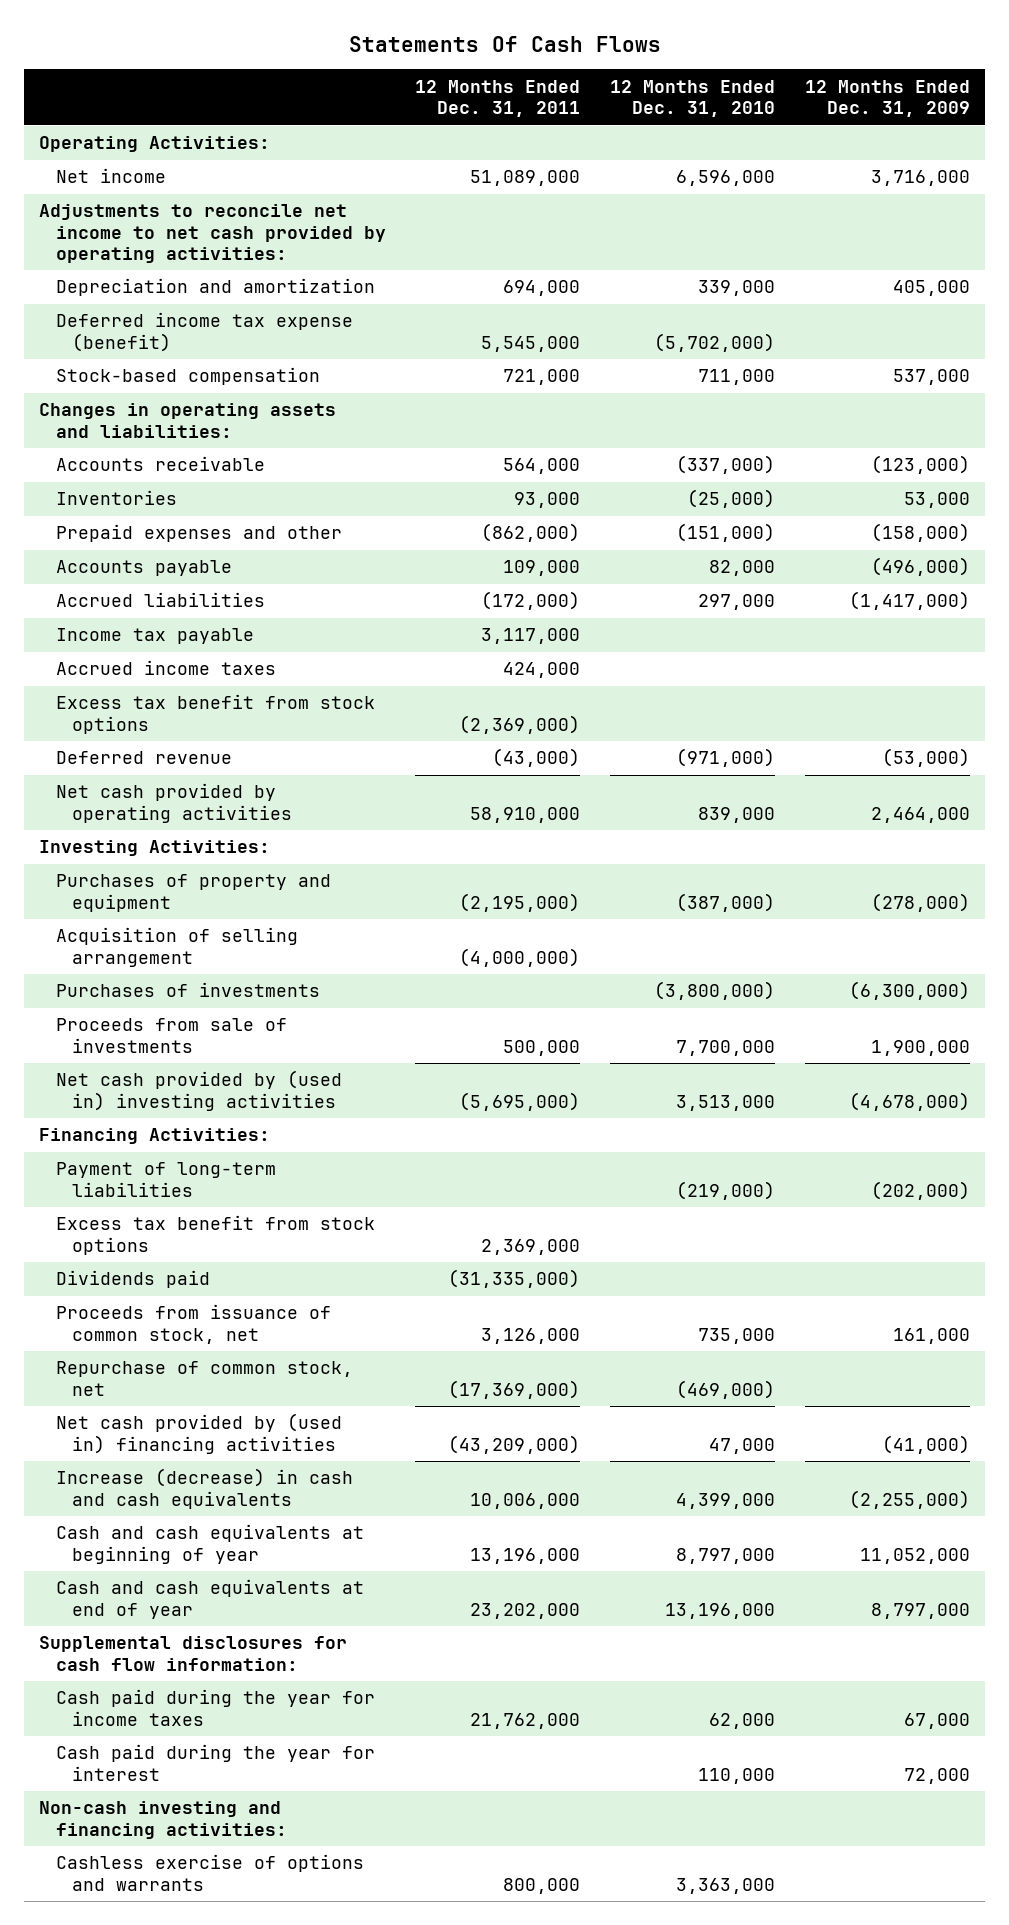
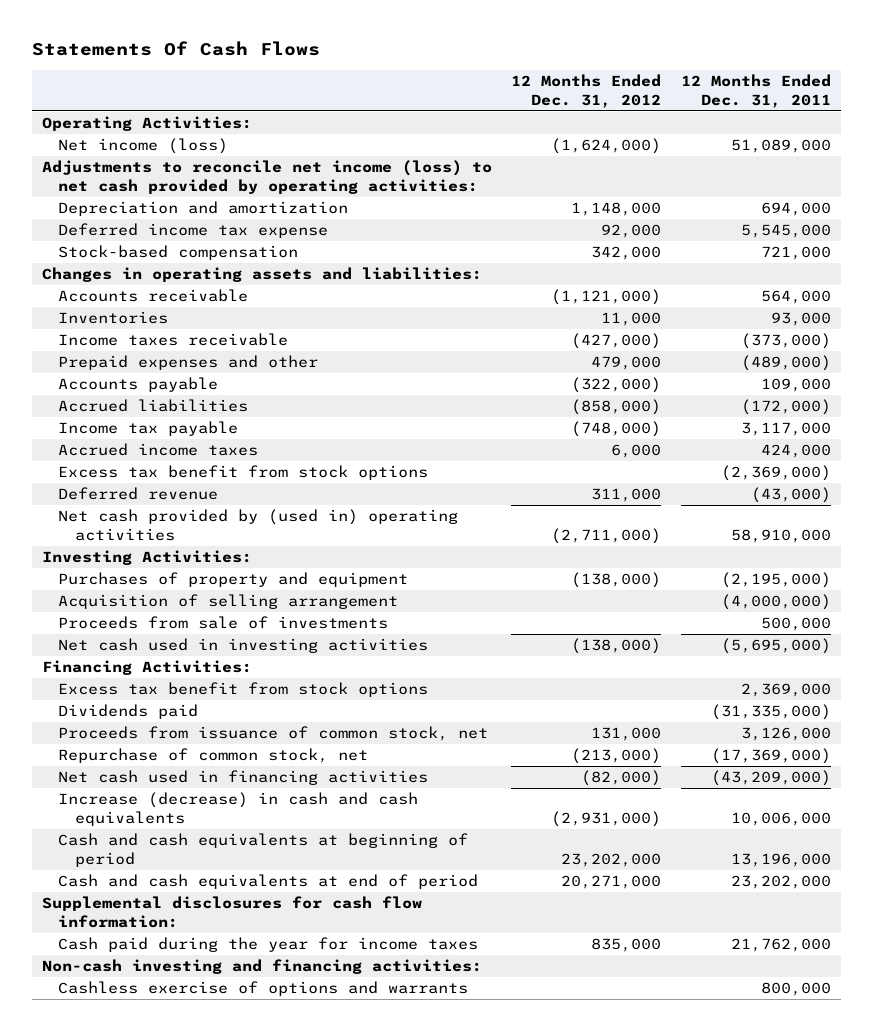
[610,79,776,118] 12 Months Ended Dec. 31, 2010 -> none
[805,79,971,118] 12 Months Ended Dec. 31, 2009 -> none
none -> [511,74,662,108] 12 Months Ended Dec. 31, 2012
[55,168,166,184] Net income -> [58,138,229,155] Net income (loss)
[39,204,386,263] Adjustments to reconcile net income to net cash provided by operating activities: -> [41,160,492,194] Adjustments to reconcile net income (loss) to net cash provided by operating activities:
[55,312,353,352] Deferred income tax expense (benefit) -> [58,223,329,239] Deferred income tax expense
none -> [58,333,289,347] Income taxes receivable
[481,523,581,543] (862,000) -> [740,355,831,372] (489,000)
[55,783,293,823] Net cash provided by operating activities -> [58,509,459,541] Net cash provided by (used in) operating activities
[55,982,320,998] Purchases of investments -> none
[55,1070,342,1111] Net cash provided by (used in) investing activities -> [58,638,429,654] Net cash used in investing activities
[55,1162,276,1197] Payment of long-term liabilities -> none
[55,1413,342,1454] Net cash provided by (used in) financing activities -> [58,770,429,786] Net cash used in financing activities
[55,1524,364,1564] Cash and cash equivalents at beginning of year -> [58,833,469,867] Cash and cash equivalents at beginning of period
[55,1579,364,1619] Cash and cash equivalents at end of year -> [58,874,479,890] Cash and cash equivalents at end of period
[55,1744,375,1781] Cash paid during the year for interest -> none

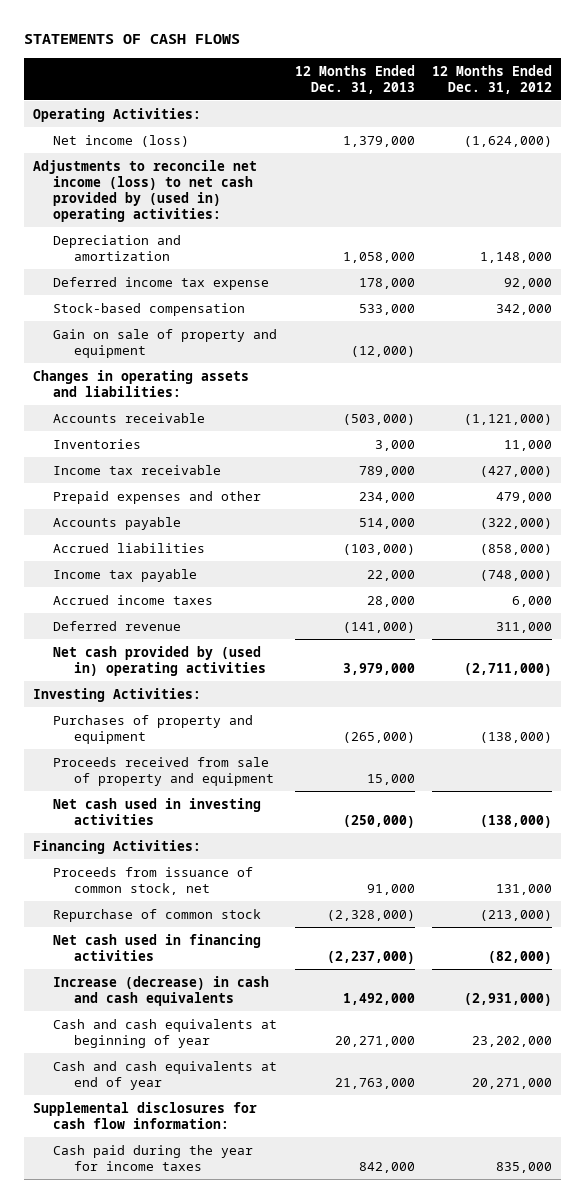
[32,41,321,57] Statements Of Cash Flows -> [23,34,240,45] STATEMENTS OF CASH FLOWS
[680,74,831,108] 12 Months Ended Dec. 31, 2011 -> none
none -> [294,64,415,94] 12 Months Ended Dec. 31, 2013
[41,160,492,194] Adjustments to reconcile net income (loss) to net cash provided by operating activities: -> [32,159,257,222] Adjustments to reconcile net income (loss) to net cash provided by (used in) operating activities:
none -> [53,328,278,358] Gain on sale of property and equipment
[58,333,289,347] Income taxes receivable -> [53,464,222,475] Income tax receivable
[58,465,429,481] Excess tax benefit from stock options -> none
[58,594,399,610] Acquisition of selling arrangement -> none
[58,616,389,630] Proceeds from sale of investments -> none
none -> [53,756,275,786] Proceeds received from sale of property and equipment
[58,682,429,698] Excess tax benefit from stock options -> none
[58,704,199,720] Dividends paid -> none
[58,748,369,764] Repurchase of common stock, net -> [53,908,262,922] Repurchase of common stock
[58,833,469,867] Cash and cash equivalents at beginning of period -> [53,1018,278,1048] Cash and cash equivalents at beginning of year
[58,874,479,890] Cash and cash equivalents at end of period -> [53,1060,278,1090] Cash and cash equivalents at end of year
[41,959,482,975] Non-cash investing and financing activities: -> none
[58,981,469,997] Cashless exercise of options and warrants -> none

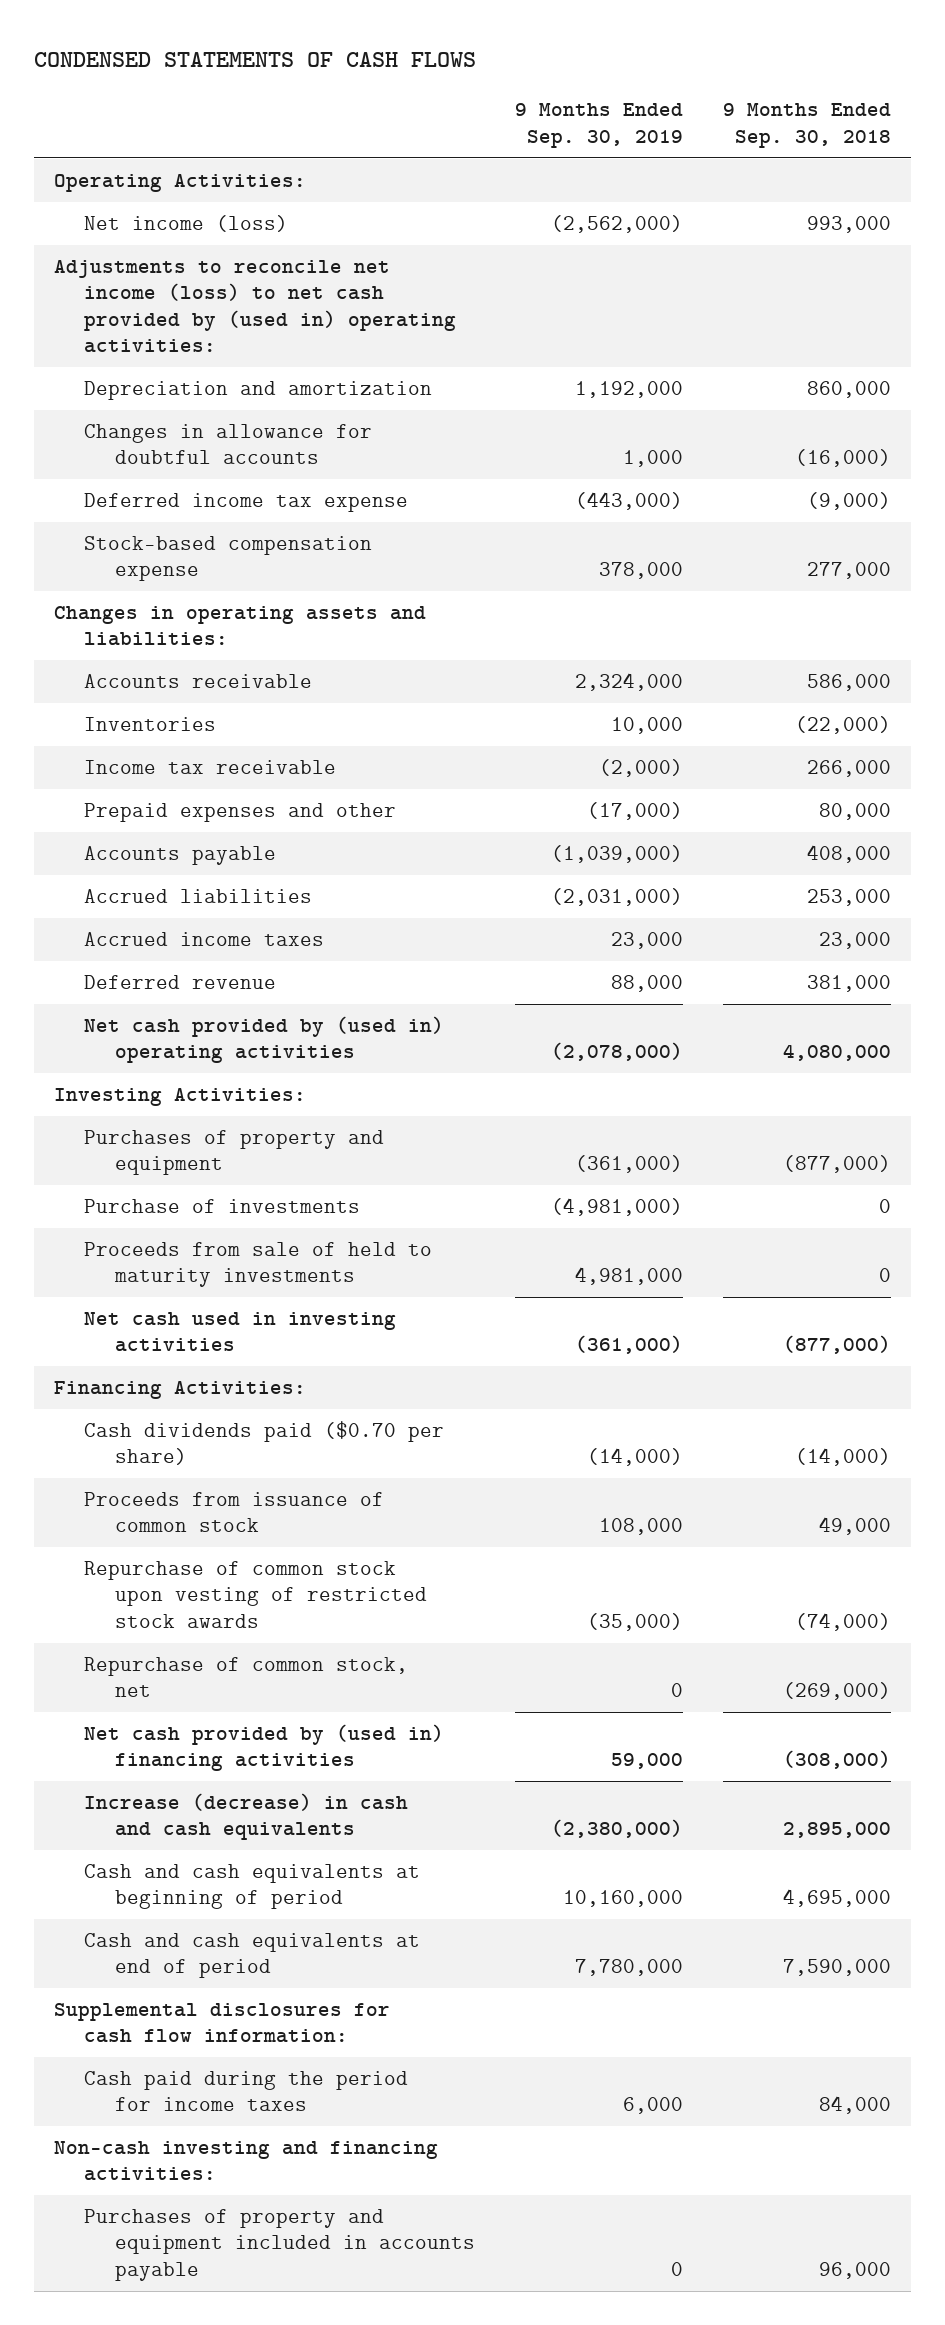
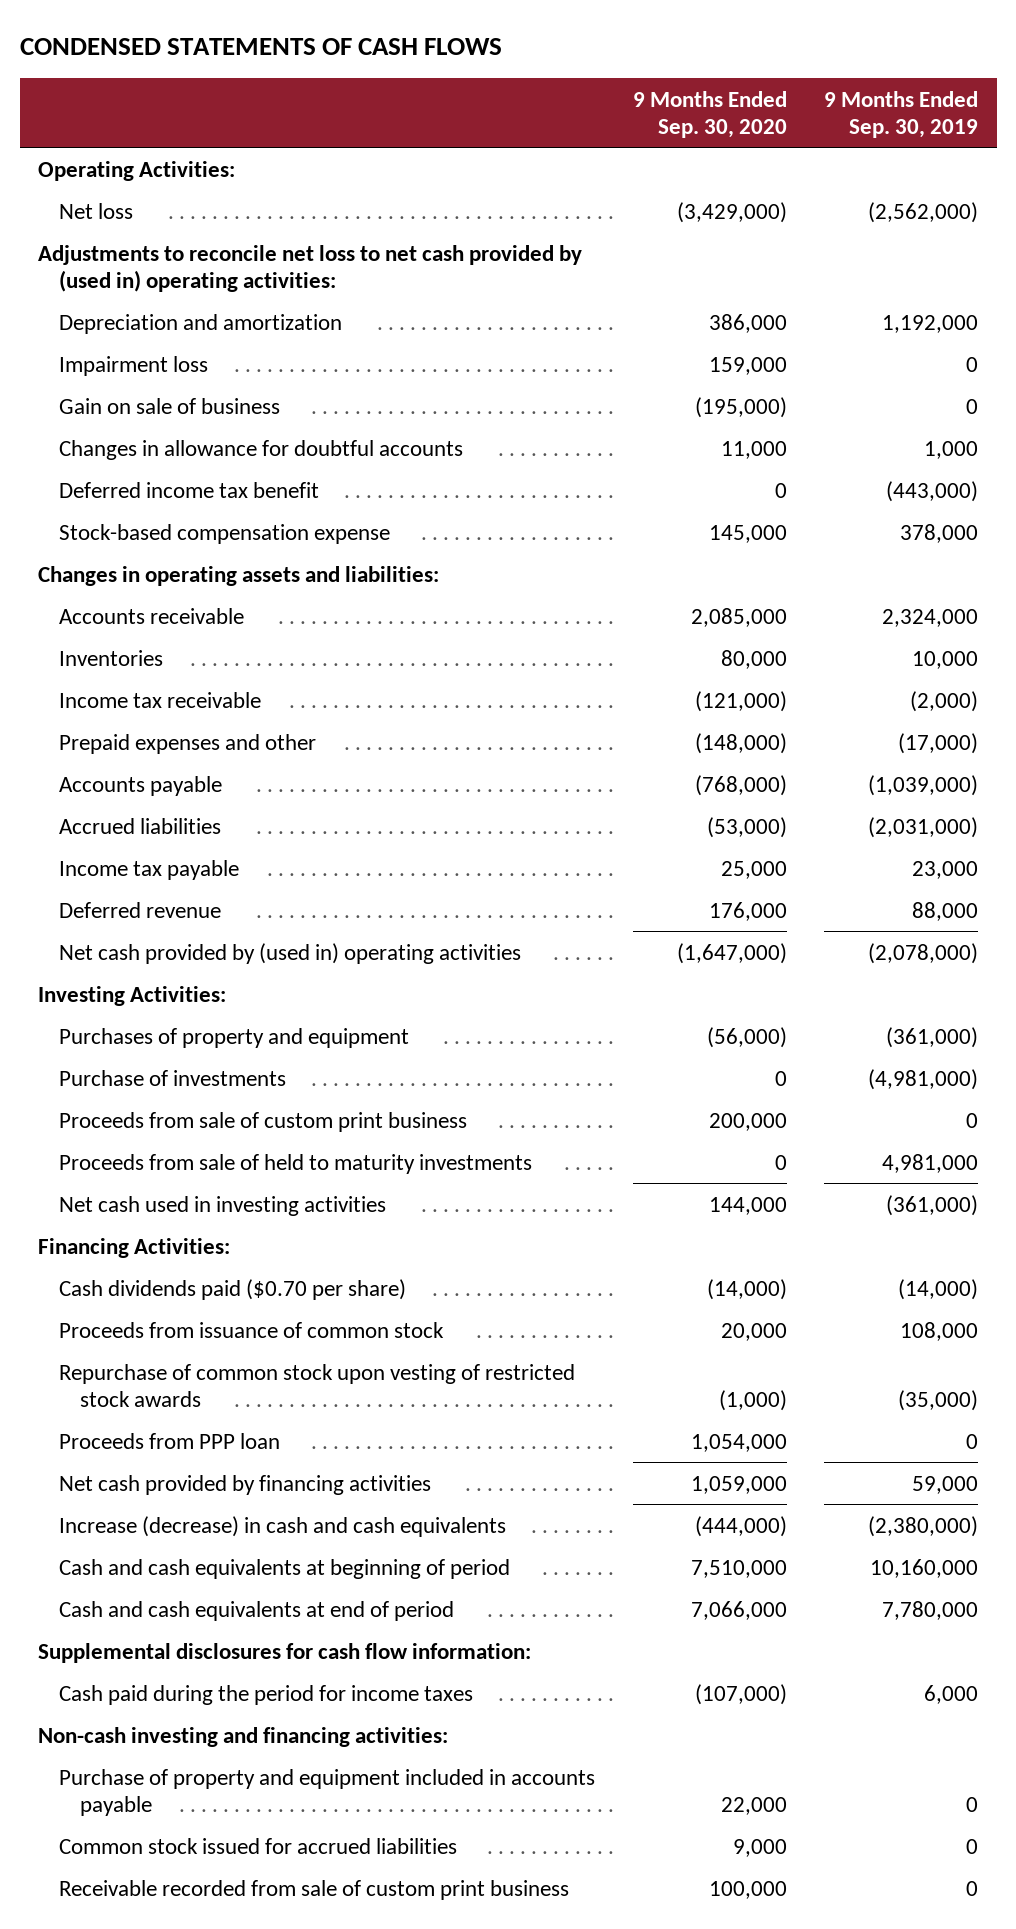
[722,103,891,148] 9 Months Ended Sep. 30, 2018 -> none
none -> [632,90,787,138] 9 Months Ended Sep. 30, 2020
[84,215,289,233] Net income (loss) -> [59,202,134,219] Net loss
[53,260,457,353] Adjustments to reconcile net income (loss) to net cash provided by (used in) operating activities: -> [38,244,583,292] Adjustments to reconcile net loss to net cash provided by (used in) operating activities:
none -> [59,355,209,376] Impairment loss
none -> [59,397,281,414] Gain on sale of business
[84,493,409,513] Deferred income tax expense -> [59,481,320,498] Deferred income tax benefit
[84,932,325,947] Accrued income taxes -> [59,859,240,880] Income tax payable
none -> [59,1111,468,1132] Proceeds from sale of custom print business
[84,1657,409,1698] Repurchase of common stock, net -> none
none -> [59,1432,281,1449] Proceeds from PPP loan
[84,1724,445,1772] Net cash provided by (used in) financing activities -> [59,1474,432,1495] Net cash provided by financing activities
[84,2209,476,2281] Purchases of property and equipment included in accounts payable -> [59,1768,596,1816] Purchase of property and equipment included in accounts payable
none -> [59,1837,458,1854] Common stock issued for accrued liabilities
none -> [59,1879,570,1900] Receivable recorded from sale of custom print business

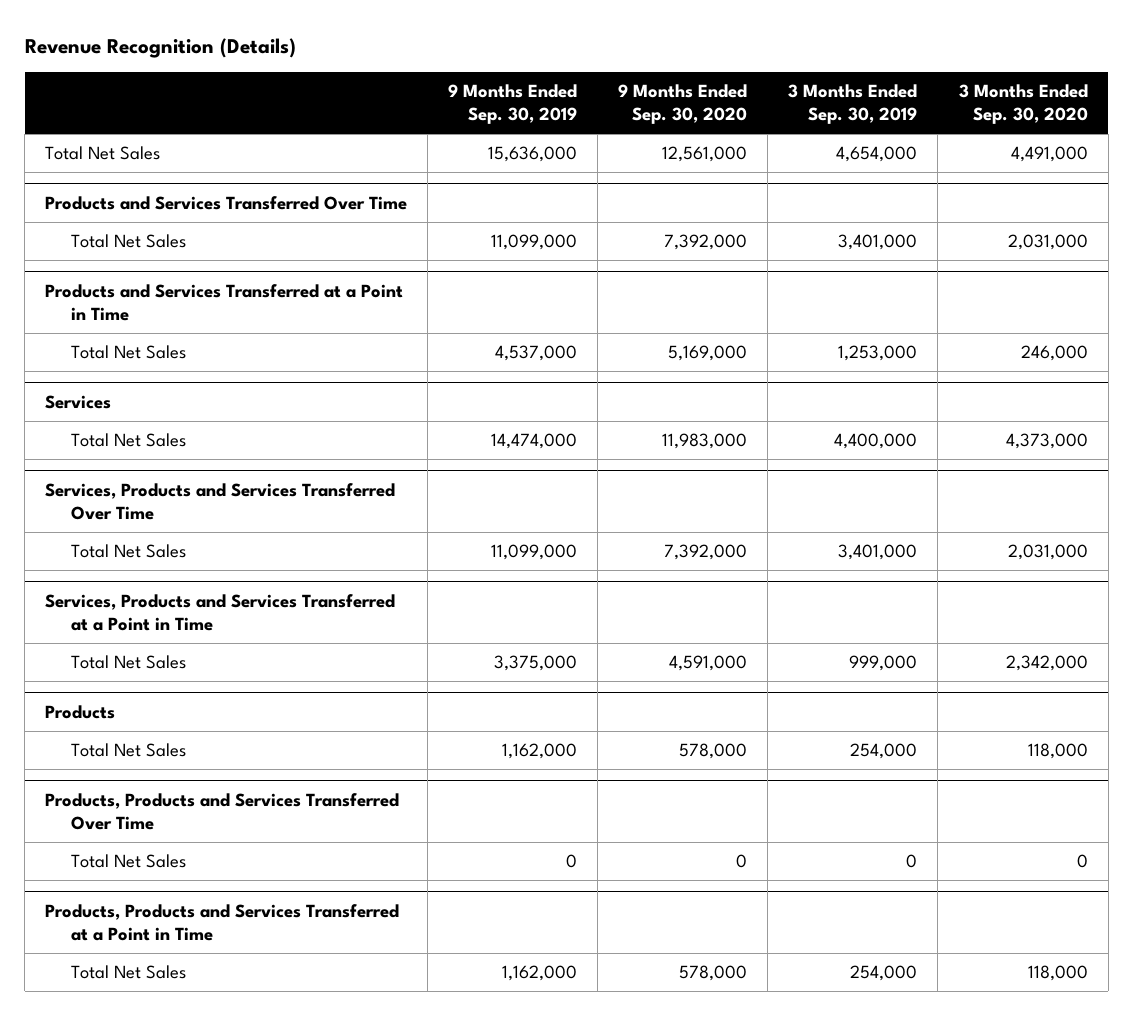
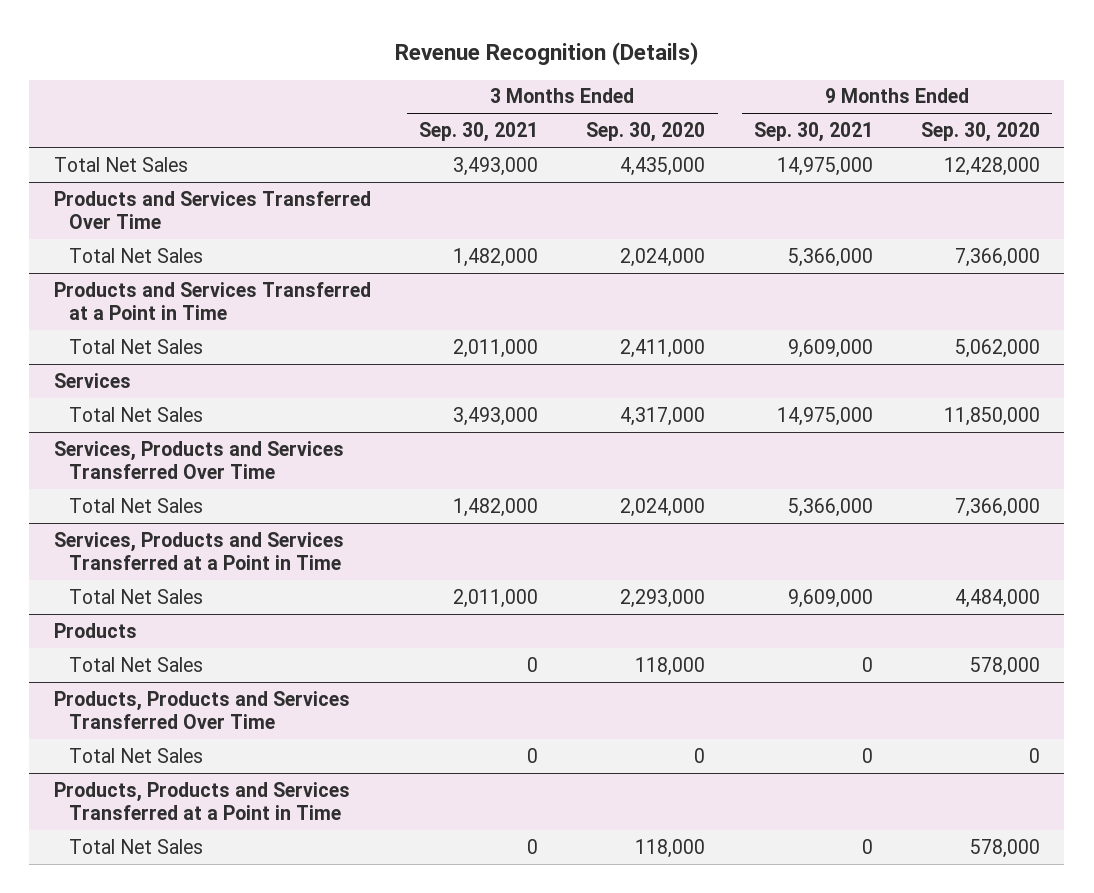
[448,83,578,125] 9 Months Ended Sep. 30, 2019 -> none
[788,83,918,125] 3 Months Ended Sep. 30, 2019 -> none
none -> [419,122,539,143] Sep. 30, 2021
none -> [753,122,873,143] Sep. 30, 2021
[662,145,748,162] 12,561,000 -> [944,156,1041,176] 12,428,000
[1010,145,1088,162] 4,491,000 -> [620,156,706,176] 4,435,000
[664,233,748,250] 7,392,000 -> [955,247,1041,267] 7,366,000
[1007,233,1088,250] 2,031,000 -> [620,247,706,267] 2,024,000
[668,344,748,361] 5,169,000 -> [955,338,1041,358] 5,062,000
[1020,344,1088,361] 246,000 -> [620,338,706,358] 2,411,000
[662,432,748,449] 11,983,000 -> [944,406,1041,426] 11,850,000
[1005,432,1088,449] 4,373,000 -> [620,406,706,426] 4,317,000
[664,543,748,560] 7,392,000 -> [955,497,1041,517] 7,366,000
[1007,543,1088,560] 2,031,000 -> [620,497,706,517] 2,024,000
[669,654,748,671] 4,591,000 -> [955,588,1041,608] 4,484,000
[1005,654,1088,671] 2,342,000 -> [620,588,706,608] 2,293,000

